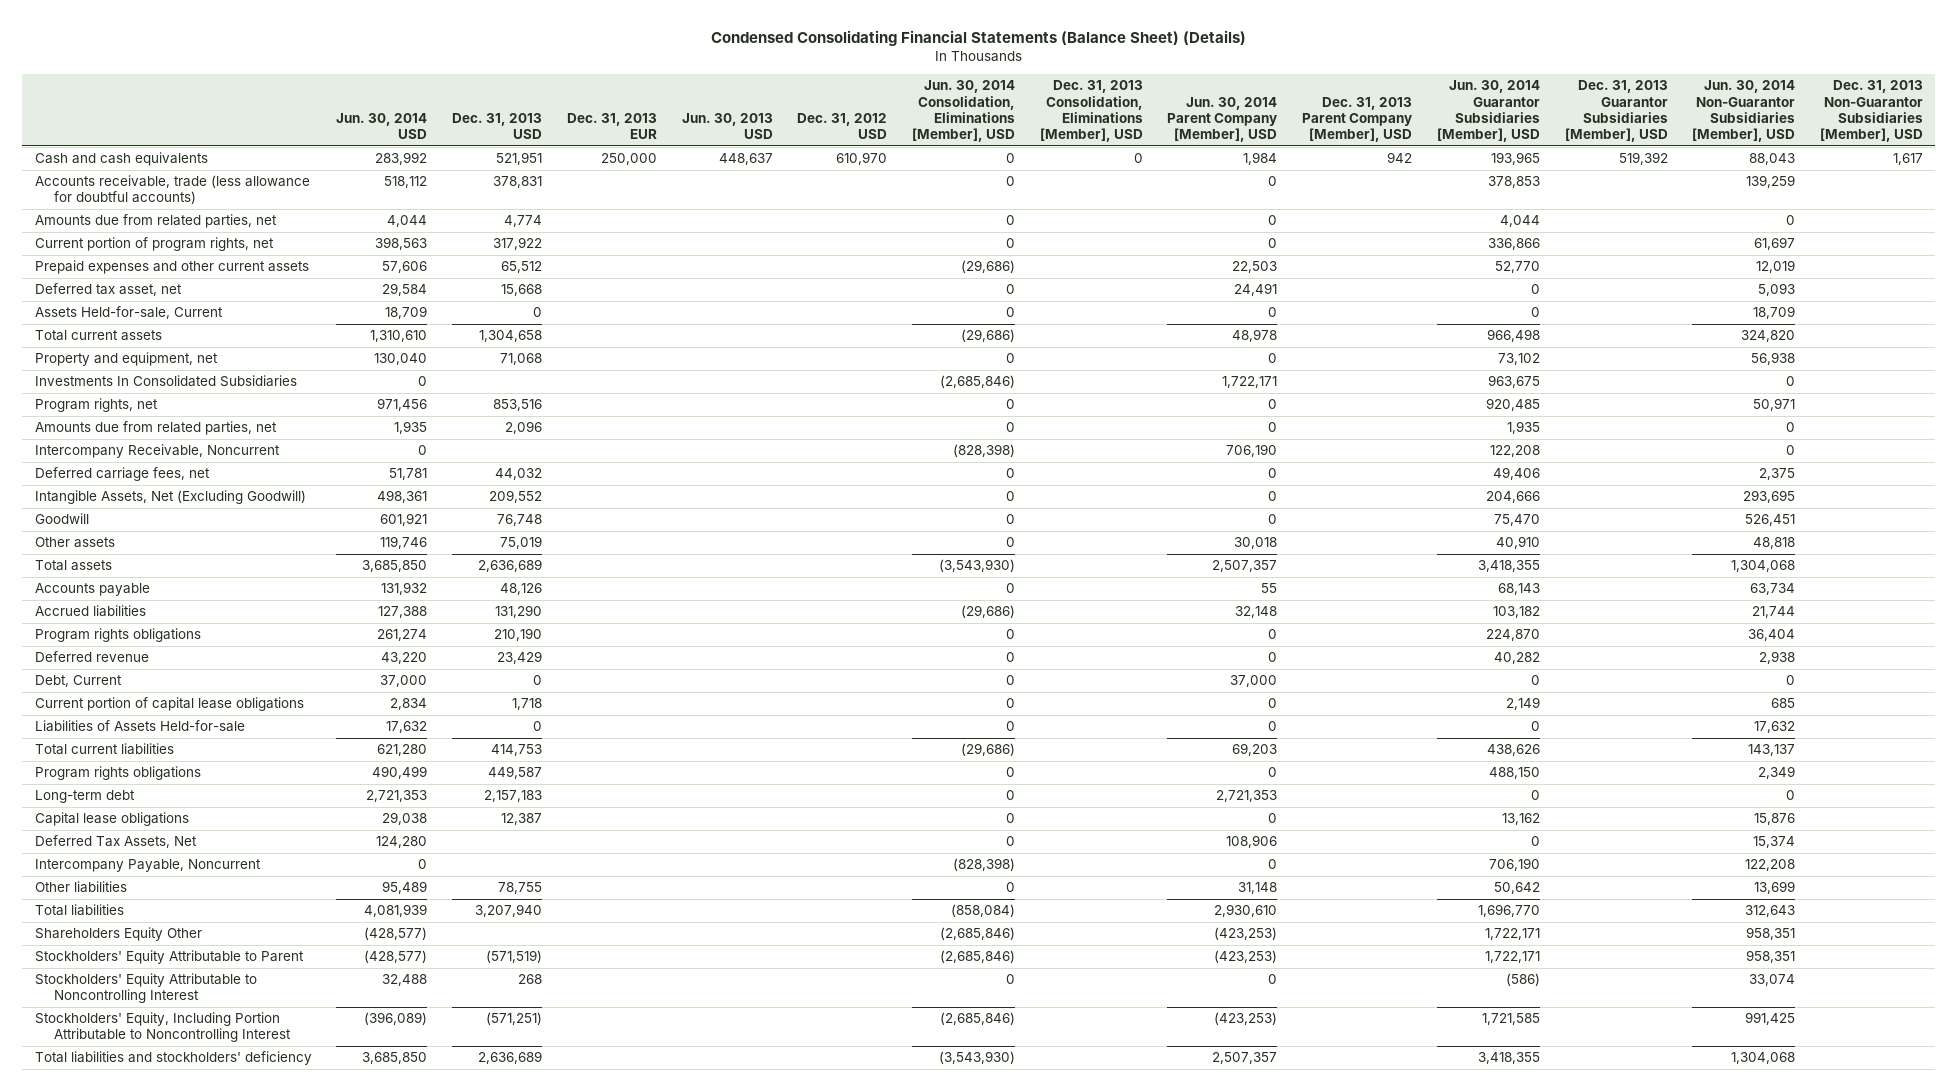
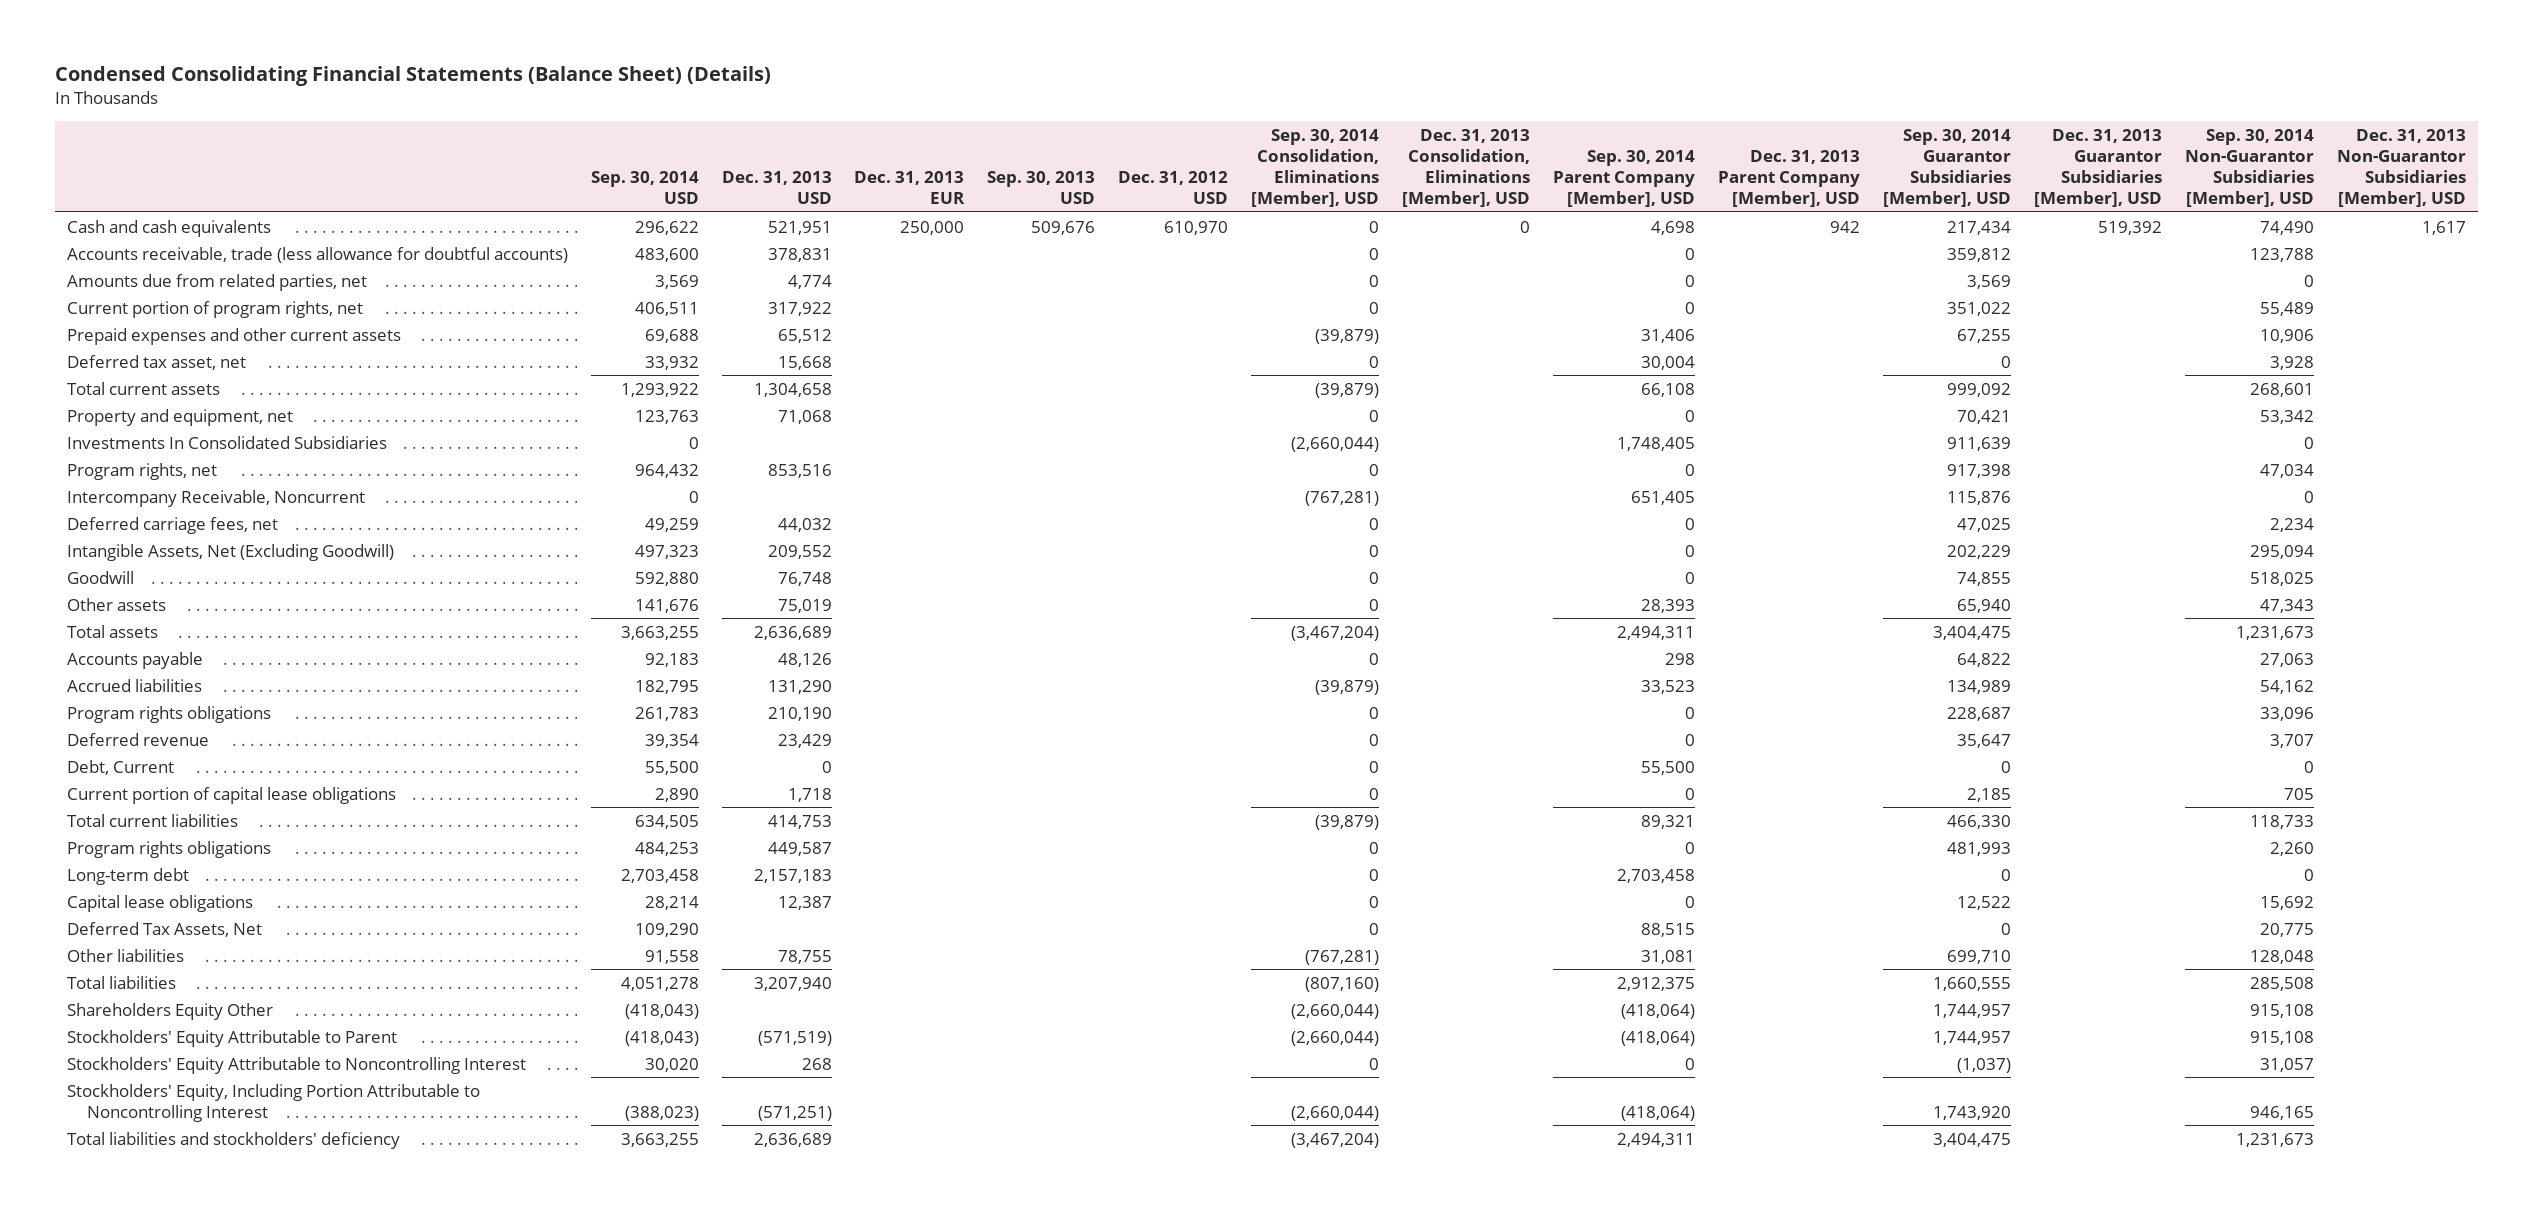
[336,112,428,140] Jun. 30, 2014 USD -> none
[681,112,773,140] Jun. 30, 2013 USD -> none
[912,80,1016,143] Jun. 30, 2014 Consolidation, Eliminations [Member], USD -> none
[1167,96,1278,143] Jun. 30, 2014 Parent Company [Member], USD -> none
[1436,80,1540,143] Jun. 30, 2014 Guarantor Subsidiaries [Member], USD -> none
[1692,80,1796,143] Jun. 30, 2014 Non-Guarantor Subsidiaries [Member], USD -> none
none -> [590,171,699,205] Sep. 30, 2014 USD
none -> [987,171,1096,205] Sep. 30, 2013 USD
none -> [1251,129,1380,208] Sep. 30, 2014 Consolidation, Eliminations [Member], USD
none -> [1553,150,1696,208] Sep. 30, 2014 Parent Company [Member], USD
none -> [1883,129,2012,208] Sep. 30, 2014 Guarantor Subsidiaries [Member], USD
none -> [2185,129,2315,208] Sep. 30, 2014 Non-Guarantor Subsidiaries [Member], USD
[34,306,223,320] Assets Held-for-sale, Current -> none
[34,421,277,436] Amounts due from related parties, net -> none
[34,720,245,733] Liabilities of Assets Held-for-sale -> none
[34,859,261,873] Intercompany Payable, Noncurrent -> none

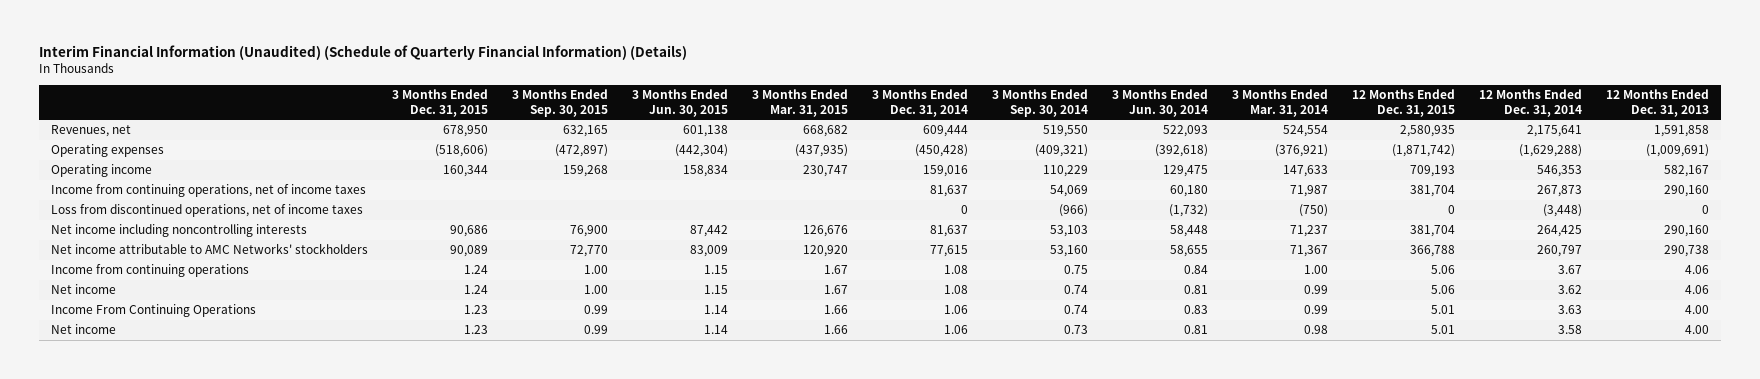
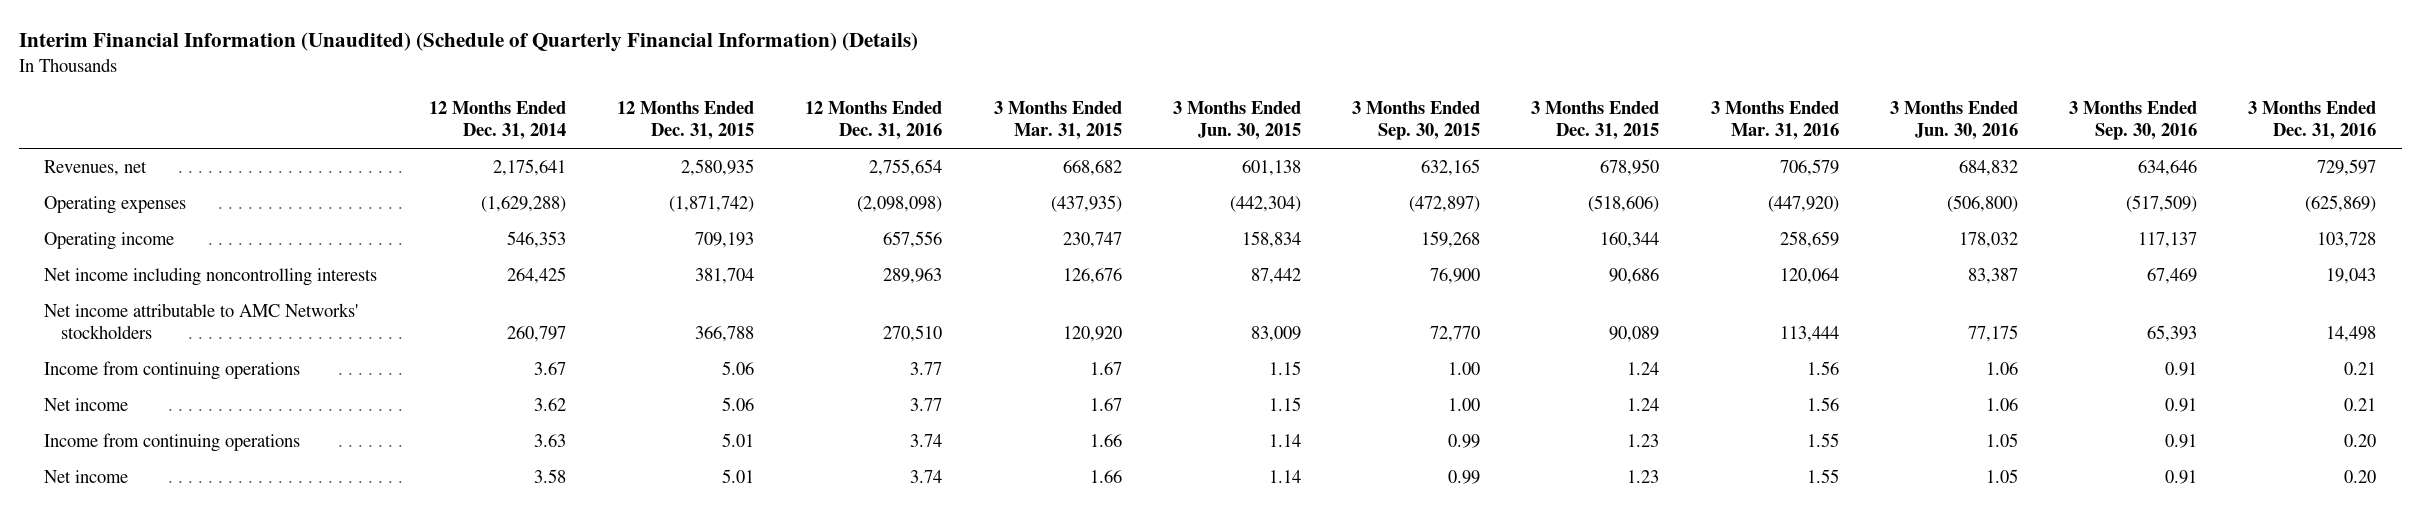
[871,89,968,117] 3 Months Ended Dec. 31, 2014 -> none
[991,89,1088,117] 3 Months Ended Sep. 30, 2014 -> none
[1111,89,1208,117] 3 Months Ended Jun. 30, 2014 -> none
[1231,89,1328,117] 3 Months Ended Mar. 31, 2014 -> none
[1606,89,1710,117] 12 Months Ended Dec. 31, 2013 -> none
none -> [805,101,943,141] 12 Months Ended Dec. 31, 2016
none -> [1710,101,1839,141] 3 Months Ended Mar. 31, 2016
none -> [1889,101,2018,141] 3 Months Ended Jun. 30, 2016
none -> [2069,101,2198,141] 3 Months Ended Sep. 30, 2016
none -> [2248,101,2377,141] 3 Months Ended Dec. 31, 2016
[50,184,366,198] Income from continuing operations, net of income taxes -> none
[50,204,363,218] Loss from discontinued operations, net of income taxes -> none
[50,304,256,318] Income From Continuing Operations -> [44,432,301,452] Income from continuing operations

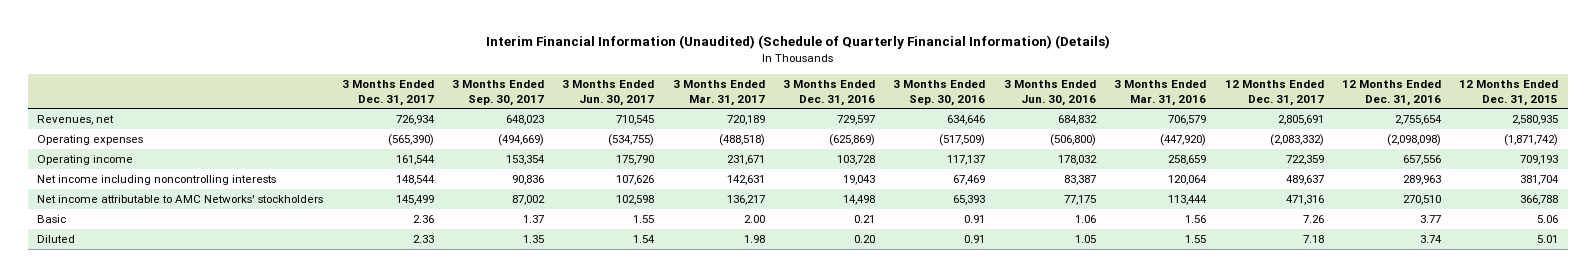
[428,101,566,141] 12 Months Ended Dec. 31, 2014 -> none
[993,101,1122,141] 3 Months Ended Mar. 31, 2015 -> none
[1172,101,1301,141] 3 Months Ended Jun. 30, 2015 -> none
[1352,101,1481,141] 3 Months Ended Sep. 30, 2015 -> none
[1531,101,1660,141] 3 Months Ended Dec. 31, 2015 -> none
none -> [341,79,434,106] 3 Months Ended Dec. 31, 2017
none -> [451,79,544,106] 3 Months Ended Sep. 30, 2017
none -> [562,79,655,106] 3 Months Ended Jun. 30, 2017
none -> [672,79,765,106] 3 Months Ended Mar. 31, 2017
none -> [1224,79,1324,106] 12 Months Ended Dec. 31, 2017
[44,360,301,380] Income from continuing operations -> none
[44,432,301,452] Income from continuing operations -> none
[44,397,129,411] Net income -> [37,215,67,224] Basic
[44,469,129,483] Net income -> [37,235,76,244] Diluted

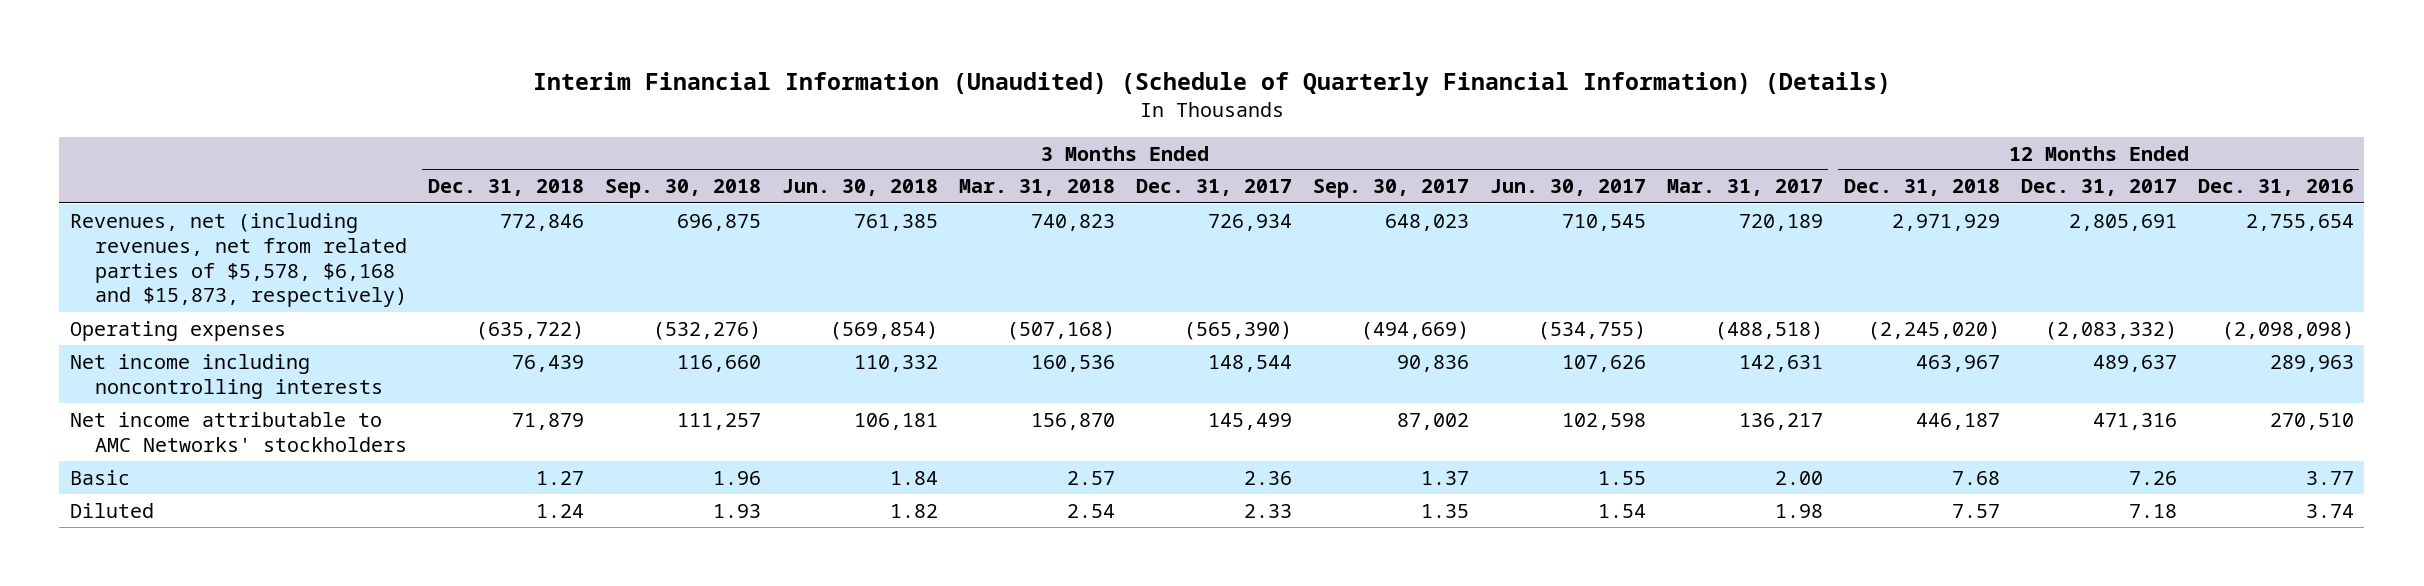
[783,79,876,106] 3 Months Ended Dec. 31, 2016 -> none
[893,79,986,106] 3 Months Ended Sep. 30, 2016 -> none
[1003,79,1096,106] 3 Months Ended Jun. 30, 2016 -> none
[1114,79,1207,106] 3 Months Ended Mar. 31, 2016 -> none
[1459,79,1559,106] 12 Months Ended Dec. 31, 2015 -> none
none -> [427,179,584,197] Dec. 31, 2018
none -> [604,179,761,199] Sep. 30, 2018
none -> [781,179,938,197] Jun. 30, 2018
none -> [958,179,1115,197] Mar. 31, 2018
none -> [1843,179,2000,197] Dec. 31, 2018
[37,115,115,126] Revenues, net -> [69,212,407,308] Revenues, net (including revenues, net from related parties of $5,578, $6,168 and $15,873, respectively)
[37,155,134,166] Operating income -> none

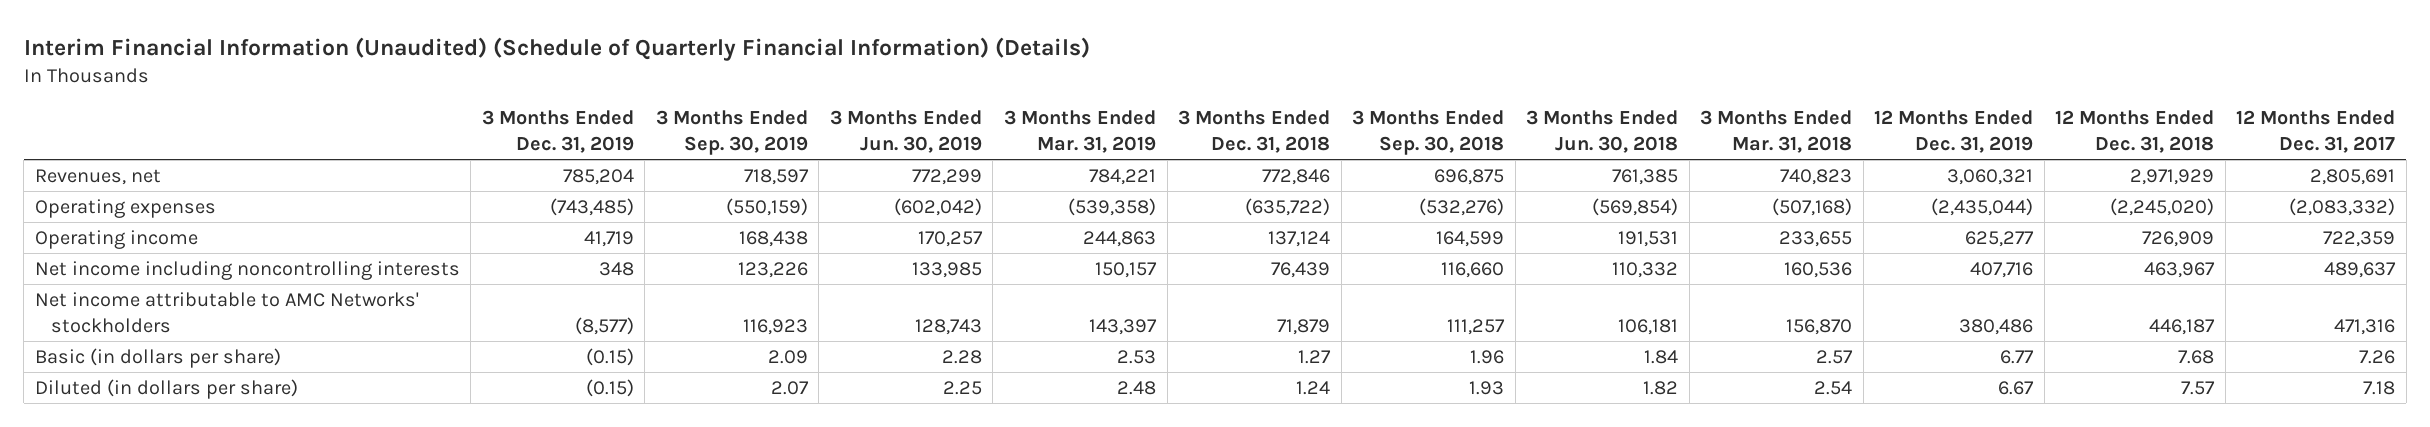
[1135,179,1292,197] Dec. 31, 2017 -> none
[1312,179,1469,199] Sep. 30, 2017 -> none
[1489,179,1646,197] Jun. 30, 2017 -> none
[1666,179,1823,197] Mar. 31, 2017 -> none
[2197,179,2354,197] Dec. 31, 2016 -> none
none -> [481,110,634,154] 3 Months Ended Dec. 31, 2019
none -> [655,110,808,156] 3 Months Ended Sep. 30, 2019
none -> [829,110,982,154] 3 Months Ended Jun. 30, 2019
none -> [1003,110,1156,154] 3 Months Ended Mar. 31, 2019
none -> [1874,110,2034,154] 12 Months Ended Dec. 31, 2019
[69,212,407,308] Revenues, net (including revenues, net from related parties of $5,578, $6,168 and $15,873, respectively) -> [34,168,161,185] Revenues, net
none -> [34,229,198,249] Operating income
[69,469,130,485] Basic -> [34,347,281,368] Basic (in dollars per share)
[69,502,154,518] Diluted -> [34,378,298,399] Diluted (in dollars per share)

